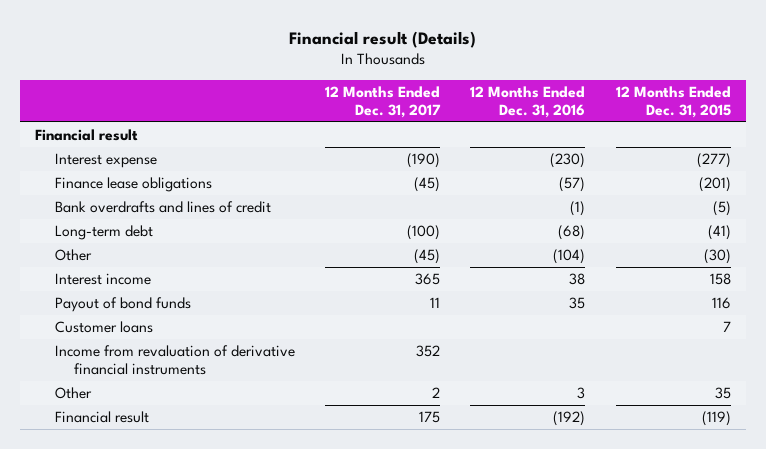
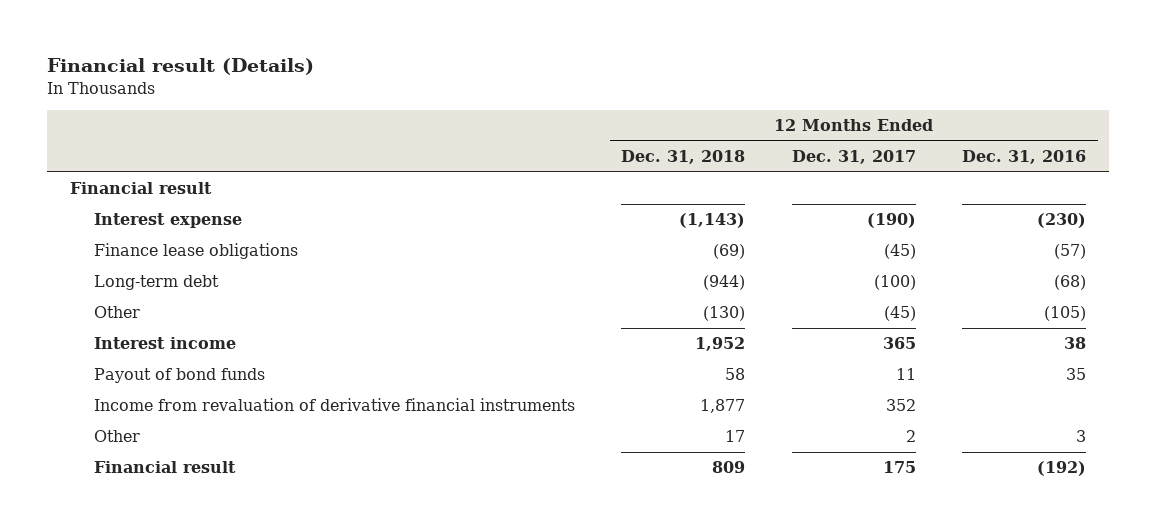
[615,85,731,119] 12 Months Ended Dec. 31, 2015 -> none
none -> [621,150,746,165] Dec. 31, 2018
[54,201,271,214] Bank overdrafts and lines of credit -> none
[553,249,586,265] (104) -> [1043,306,1086,322] (105)
[54,321,153,334] Customer loans -> none

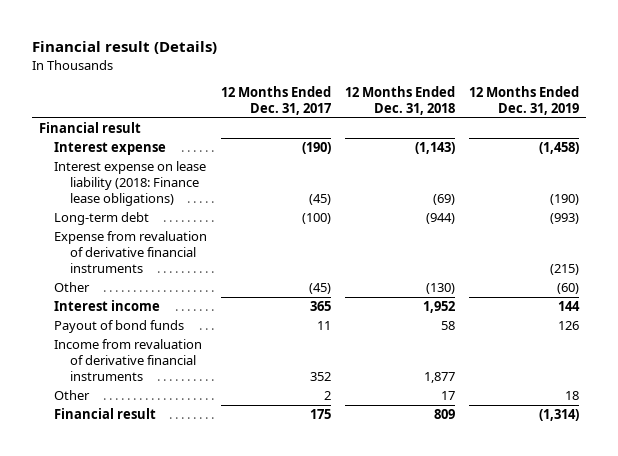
[961,150,1086,165] Dec. 31, 2016 -> none
none -> [468,86,579,115] 12 Months Ended Dec. 31, 2019
[94,243,299,260] Finance lease obligations -> [54,161,207,206] Interest expense on lease liability (2018: Finance lease obligations)
none -> [54,231,208,273] Expense from revaluation of derivative financial instruments

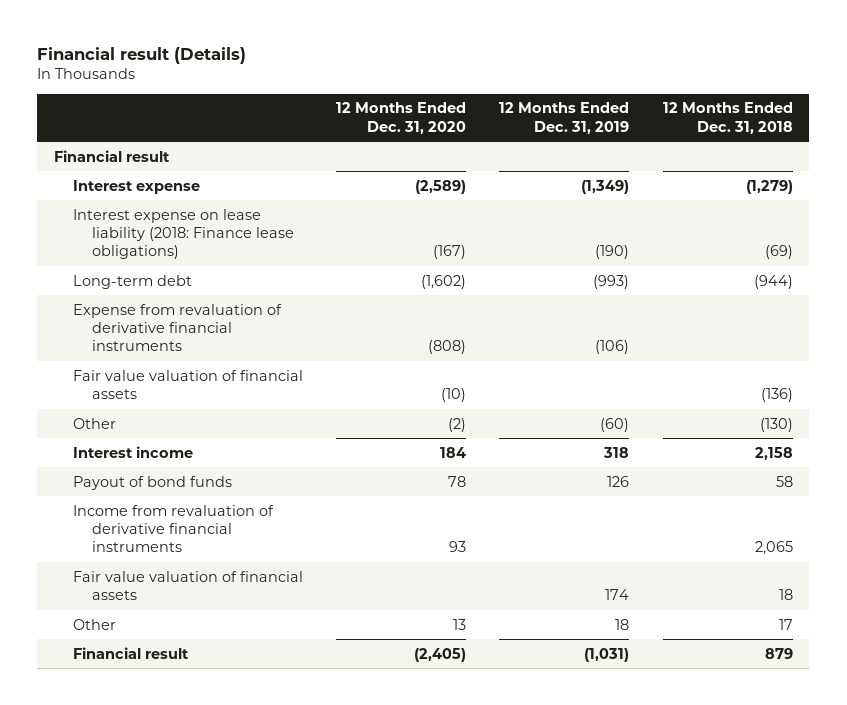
[221,86,332,115] 12 Months Ended Dec. 31, 2017 -> none
none -> [336,102,467,134] 12 Months Ended Dec. 31, 2020
[414,142,455,155] (1,143) -> [745,179,793,194] (1,279)
[538,142,579,155] (1,458) -> [581,179,630,194] (1,349)
[549,263,579,275] (215) -> [595,340,630,355] (106)
none -> [73,369,304,400] Fair value valuation of financial assets
[422,301,455,314] 1,952 -> [754,446,793,460] 2,158
[557,301,580,312] 144 -> [603,446,630,458] 318
[423,371,455,383] 1,877 -> [754,541,793,556] 2,065
none -> [73,570,304,601] Fair value valuation of financial assets
[433,409,455,420] 809 -> [764,647,793,659] 879
[538,409,579,422] (1,314) -> [584,647,630,662] (1,031)

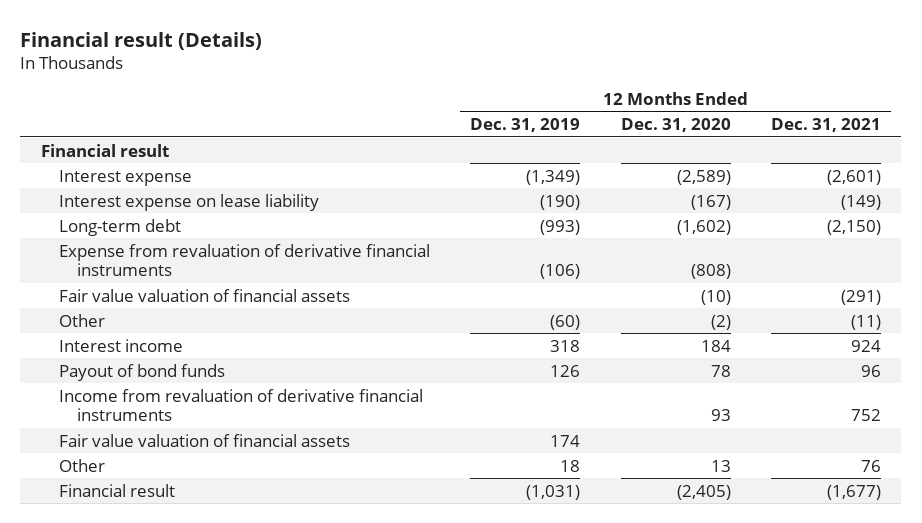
[662,102,793,134] 12 Months Ended Dec. 31, 2018 -> none
none -> [771,118,882,133] Dec. 31, 2021
[73,208,295,260] Interest expense on lease liability (2018: Finance lease obligations) -> [58,193,319,211] Interest expense on lease liability

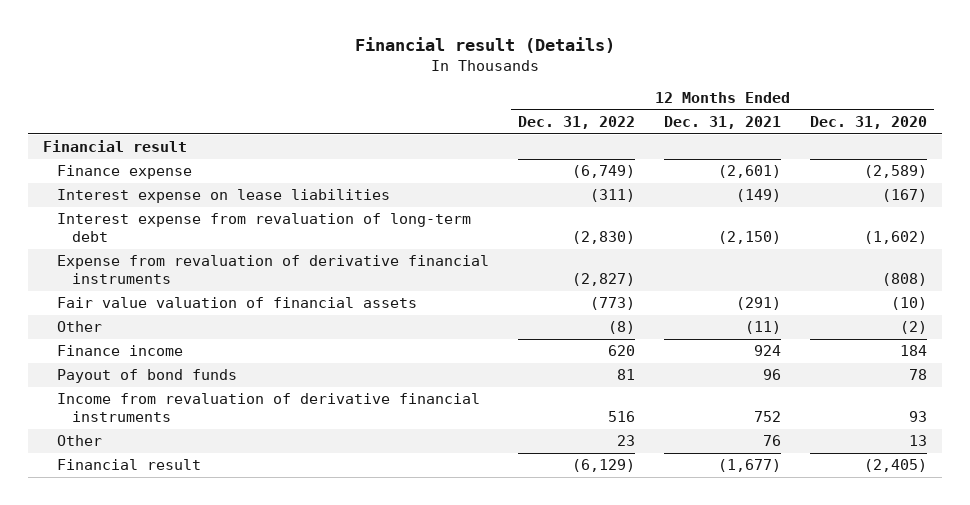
[470,118,581,133] Dec. 31, 2019 -> none
none -> [518,116,636,130] Dec. 31, 2022
[58,169,192,186] Interest expense -> [57,165,193,180] Finance expense
[58,193,319,211] Interest expense on lease liability -> [57,189,391,204] Interest expense on lease liabilities
[58,218,181,236] Long-term debt -> [57,213,472,243] Interest expense from revaluation of long-term debt
[58,338,183,352] Interest income -> [57,345,184,357] Finance income
[58,433,350,447] Fair value valuation of financial assets -> none

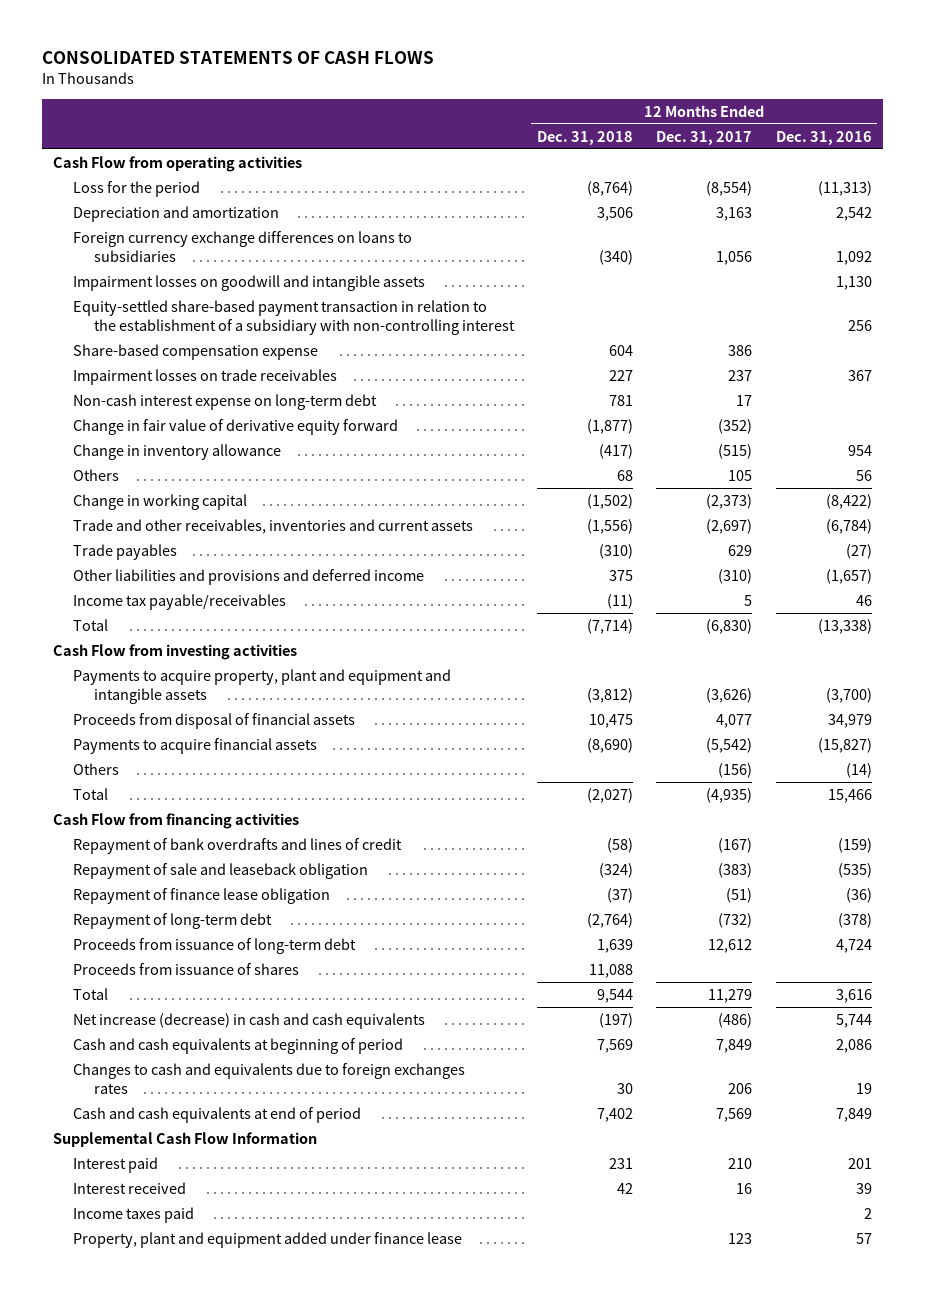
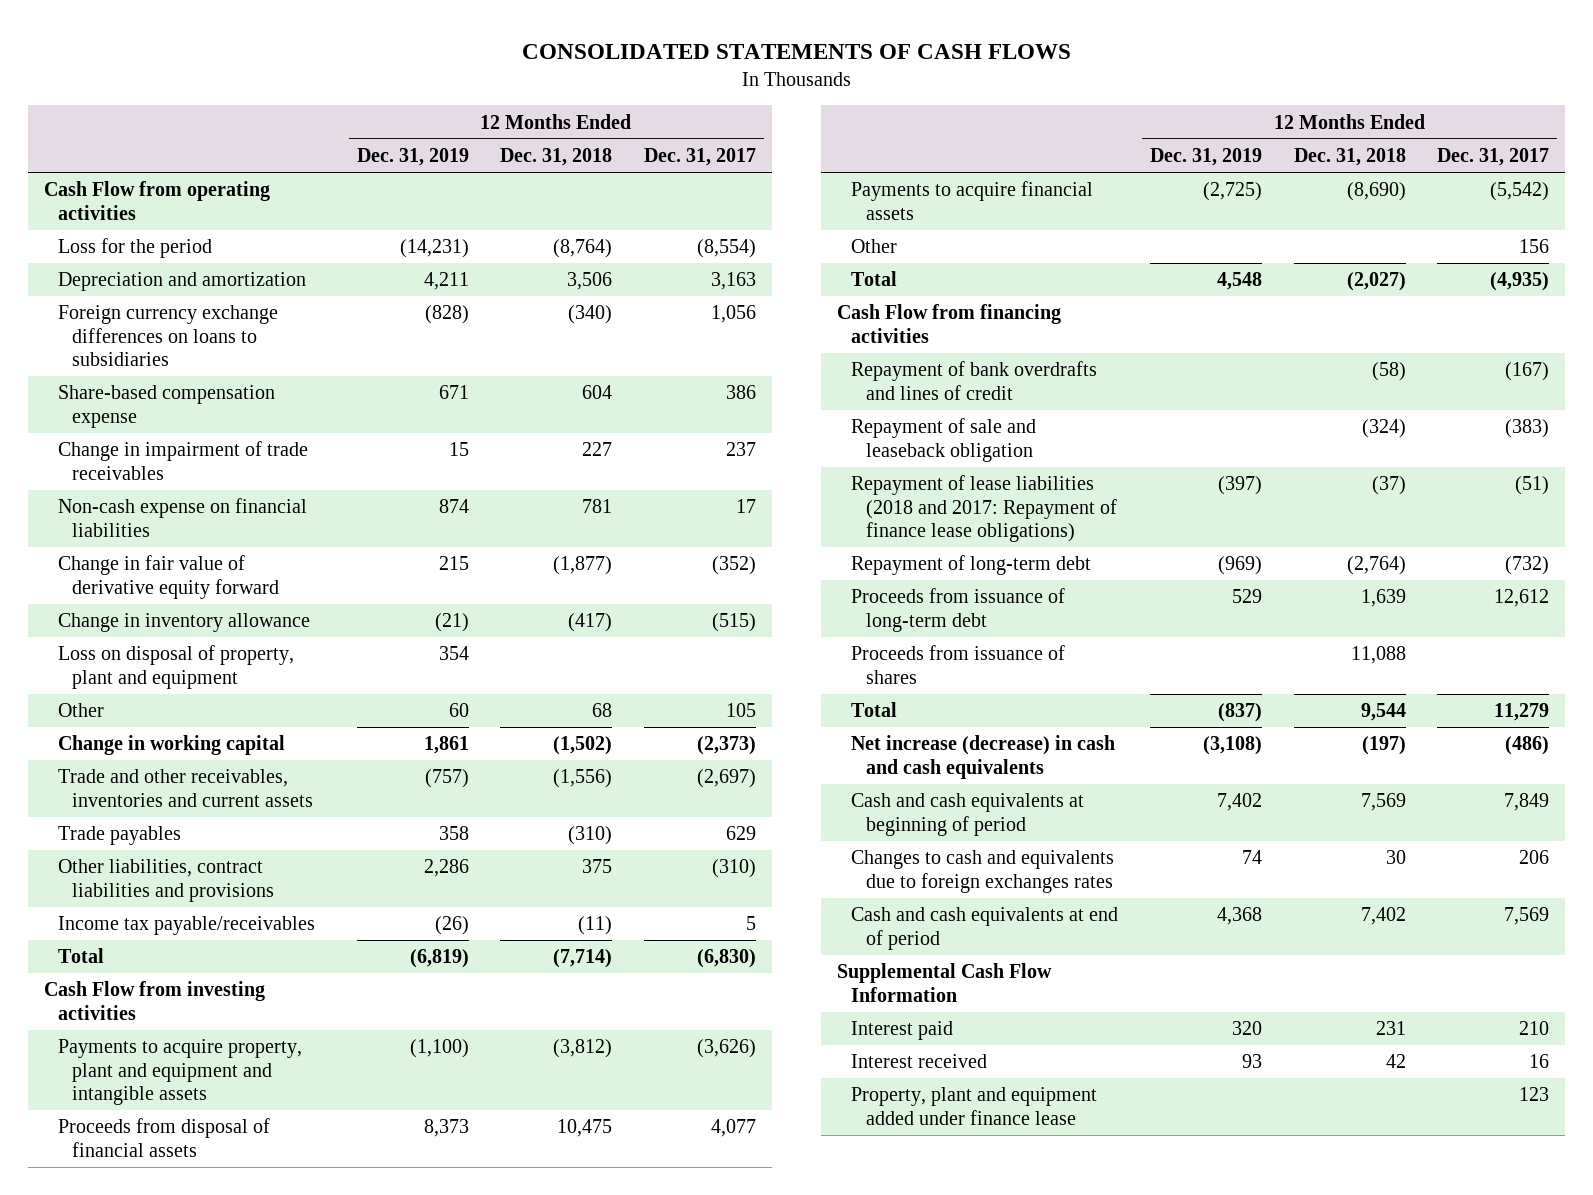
[775,130,872,145] Dec. 31, 2016 -> none
none -> [356,147,469,166] Dec. 31, 2019
[73,274,426,291] Impairment losses on goodwill and intangible assets -> none
[73,299,515,335] Equity-settled share-based payment transaction in relation to the establishment of a subsidiary with non-controlling interest -> none
[73,368,338,385] Impairment losses on trade receivables -> [58,441,309,480] Change in impairment of trade receivables
[73,393,378,410] Non-cash interest expense on long-term debt -> [58,498,308,537] Non-cash expense on financial liabilities
none -> [58,645,295,689] Loss on disposal of property, plant and equipment
[73,468,120,481] Others -> [58,703,105,718] Other
[73,568,425,585] Other liabilities and provisions and deferred income -> [58,859,275,902] Other liabilities, contract liabilities and provisions
[73,762,120,775] Others -> [851,239,898,254] Other
[718,762,753,778] (156) -> [1519,239,1550,254] 156
[73,887,331,904] Repayment of finance lease obligation -> [851,475,1117,543] Repayment of lease liabilities (2018 and 2017: Repayment of finance lease obligations)
[73,1206,195,1223] Income taxes paid -> none

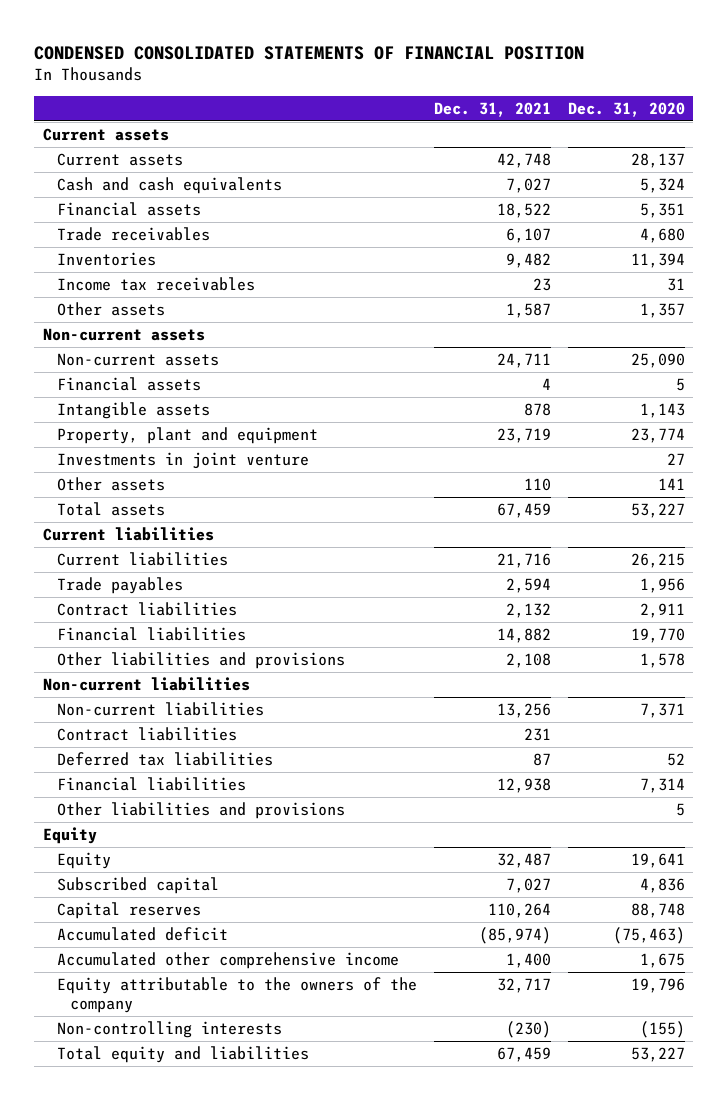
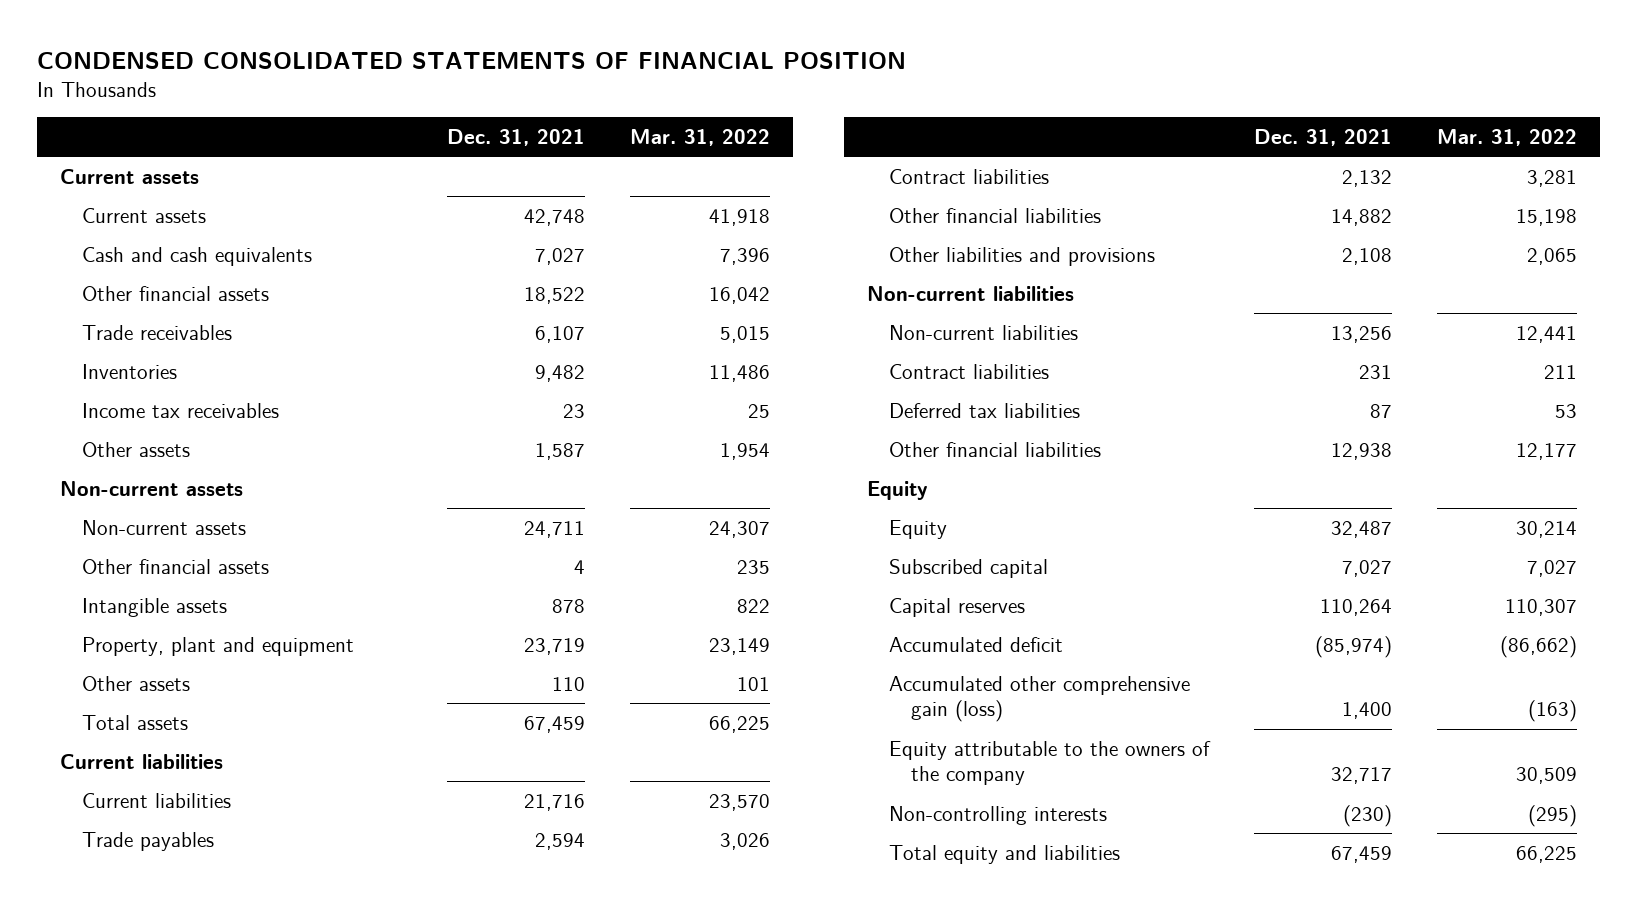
[567,101,685,117] Dec. 31, 2020 -> none
none -> [630,128,771,146] Mar. 31, 2022
[56,201,201,216] Financial assets -> [82,285,270,301] Other financial assets
[56,376,201,391] Financial assets -> [82,558,270,574] Other financial assets
[56,451,309,469] Investments in joint venture -> none
[56,626,246,641] Financial liabilities -> [888,207,1101,223] Other financial liabilities
[56,801,345,819] Other liabilities and provisions -> none
[56,776,246,791] Financial liabilities -> [888,441,1101,457] Other financial liabilities
[56,951,399,969] Accumulated other comprehensive income -> [888,675,1190,723] Accumulated other comprehensive gain (loss)

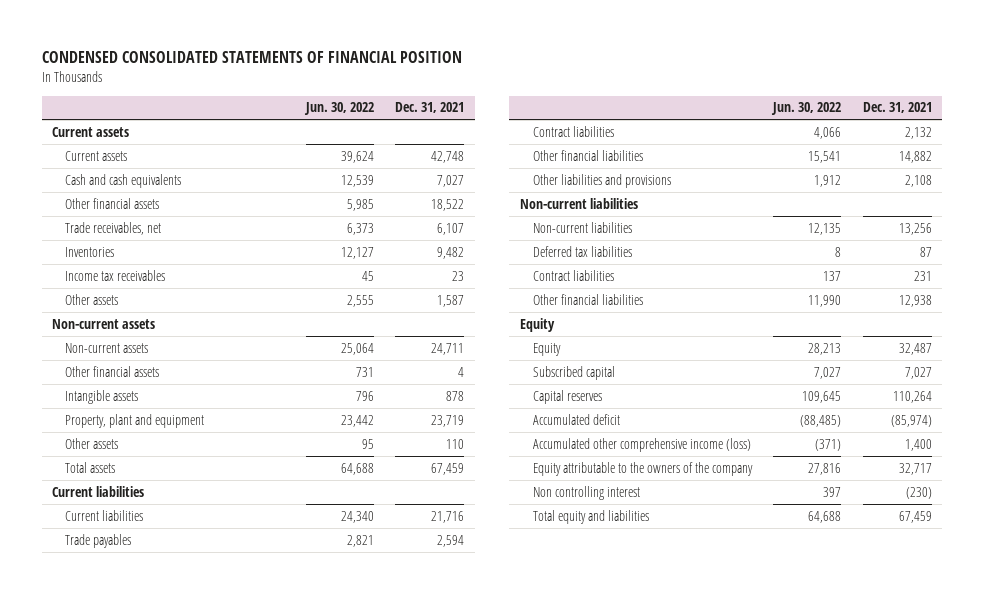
[630,128,771,146] Mar. 31, 2022 -> none
none -> [303,102,374,116] Jun. 30, 2022
[82,324,233,340] Trade receivables -> [65,221,162,235] Trade receivables, net
[888,363,1049,379] Contract liabilities -> [533,269,615,281] Contract liabilities
[888,675,1190,723] Accumulated other comprehensive gain (loss) -> [533,437,752,452] Accumulated other comprehensive income (loss)
[888,805,1107,825] Non-controlling interests -> [533,485,641,500] Non controlling interest

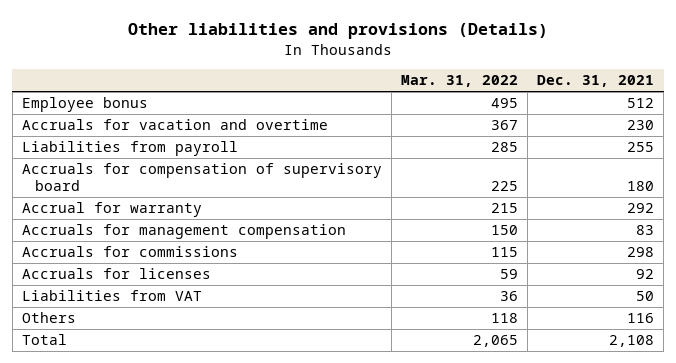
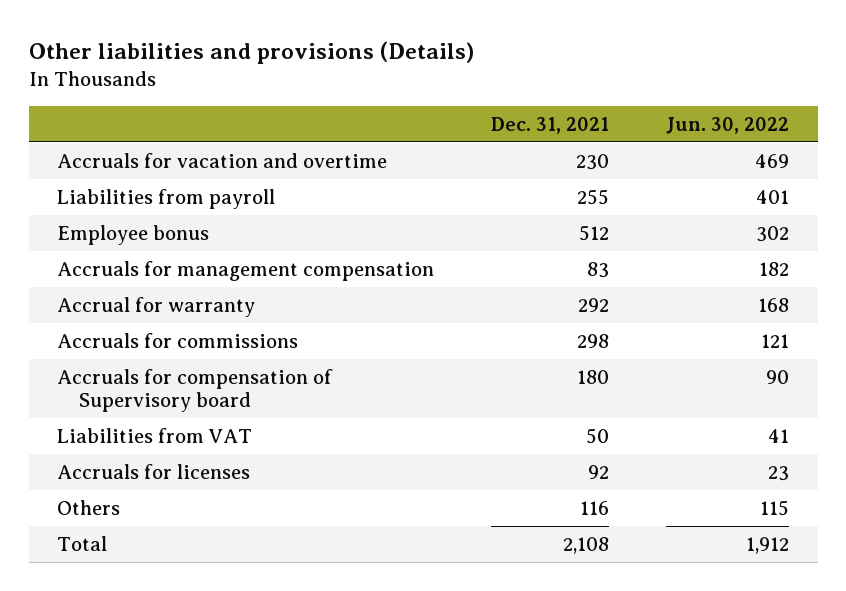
[401,75,519,88] Mar. 31, 2022 -> none
none -> [666,116,790,134] Jun. 30, 2022
[22,163,383,192] Accruals for compensation of supervisory board -> none
[22,97,149,113] Employee bonus -> [57,224,210,245] Employee bonus
[22,202,203,218] Accrual for warranty -> [57,296,256,317] Accrual for warranty
none -> [57,368,334,412] Accruals for compensation of Supervisory board
[22,268,212,280] Accruals for licenses -> [57,463,251,479] Accruals for licenses

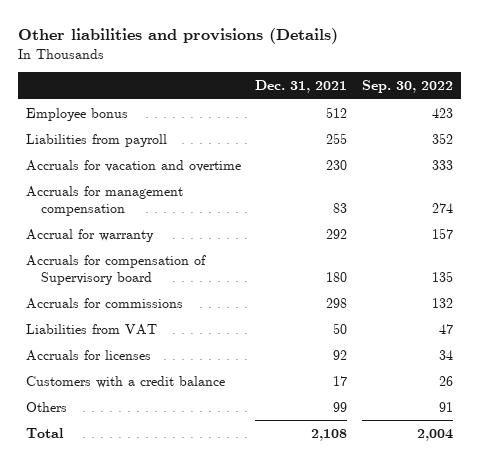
[666,116,790,134] Jun. 30, 2022 -> none
none -> [362,80,454,94] Sep. 30, 2022
[57,188,276,209] Liabilities from payroll -> [25,133,167,147] Liabilities from payroll
[57,152,388,168] Accruals for vacation and overtime -> [25,159,241,172] Accruals for vacation and overtime
[57,332,299,348] Accruals for commissions -> [25,297,183,309] Accruals for commissions
none -> [25,375,225,388] Customers with a credit balance
[580,500,610,515] 116 -> [333,401,348,412] 99

